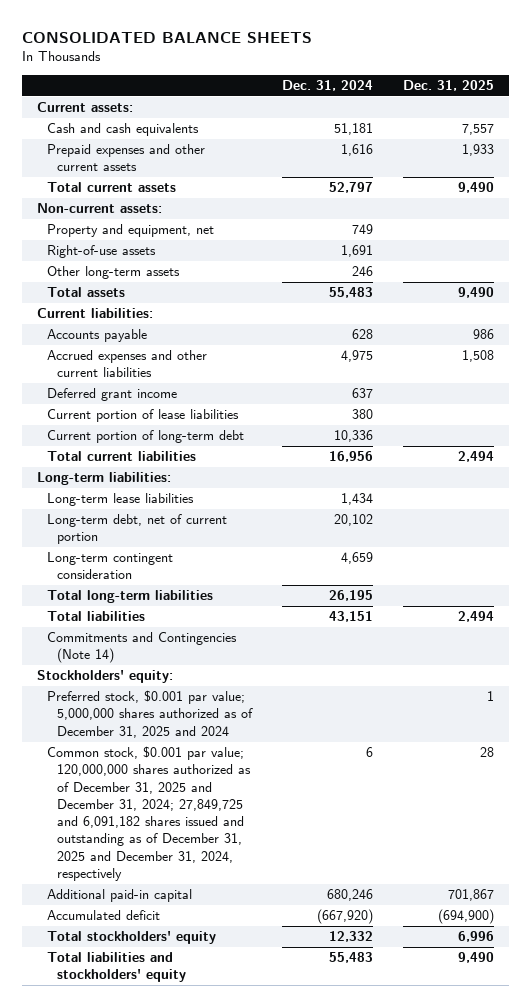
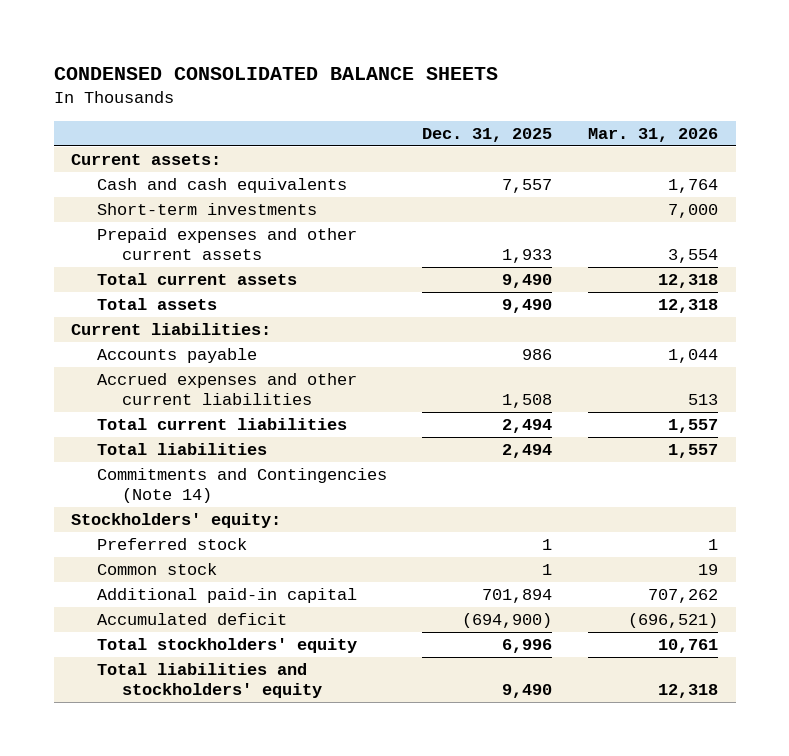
[22,32,313,44] CONSOLIDATED BALANCE SHEETS -> [53,67,498,81] CONDENSED CONSOLIDATED BALANCE SHEETS
[282,79,374,91] Dec. 31, 2024 -> none
none -> [587,127,718,142] Mar. 31, 2026
none -> [96,203,317,216] Short-term investments
[37,203,163,214] Non-current assets: -> none
[47,224,215,238] Property and equipment, net -> none
[47,245,157,259] Right-of-use assets -> none
[47,266,181,280] Other long-term assets -> none
[47,388,178,402] Deferred grant income -> none
[47,409,240,423] Current portion of lease liabilities -> none
[47,430,245,444] Current portion of long-term debt -> none
[37,472,172,486] Long-term liabilities: -> none
[47,493,195,507] Long-term lease liabilities -> none
[47,514,228,545] Long-term debt, net of current portion -> none
[47,552,174,580] Long-term contingent consideration -> none
[47,590,214,604] Total long-term liabilities -> none
[47,746,252,881] Common stock, $0.001 par value; 120,000,000 shares authorized as of December 31, 2025 and December 31, 2024; 27,849,725 and 6,091,182 shares issued and outstanding as of December 31, 2025 and December 31, 2024, respectively -> none
[47,690,254,738] Preferred stock, $0.001 par value; 5,000,000 shares authorized as of December 31, 2025 and 2024 -> [96,538,247,551] Preferred stock
none -> [96,563,217,576] Common stock
[448,889,495,902] 701,867 -> [482,589,553,604] 701,894

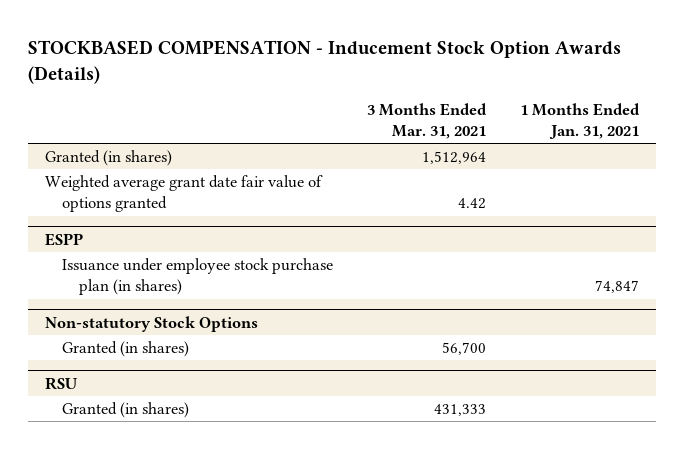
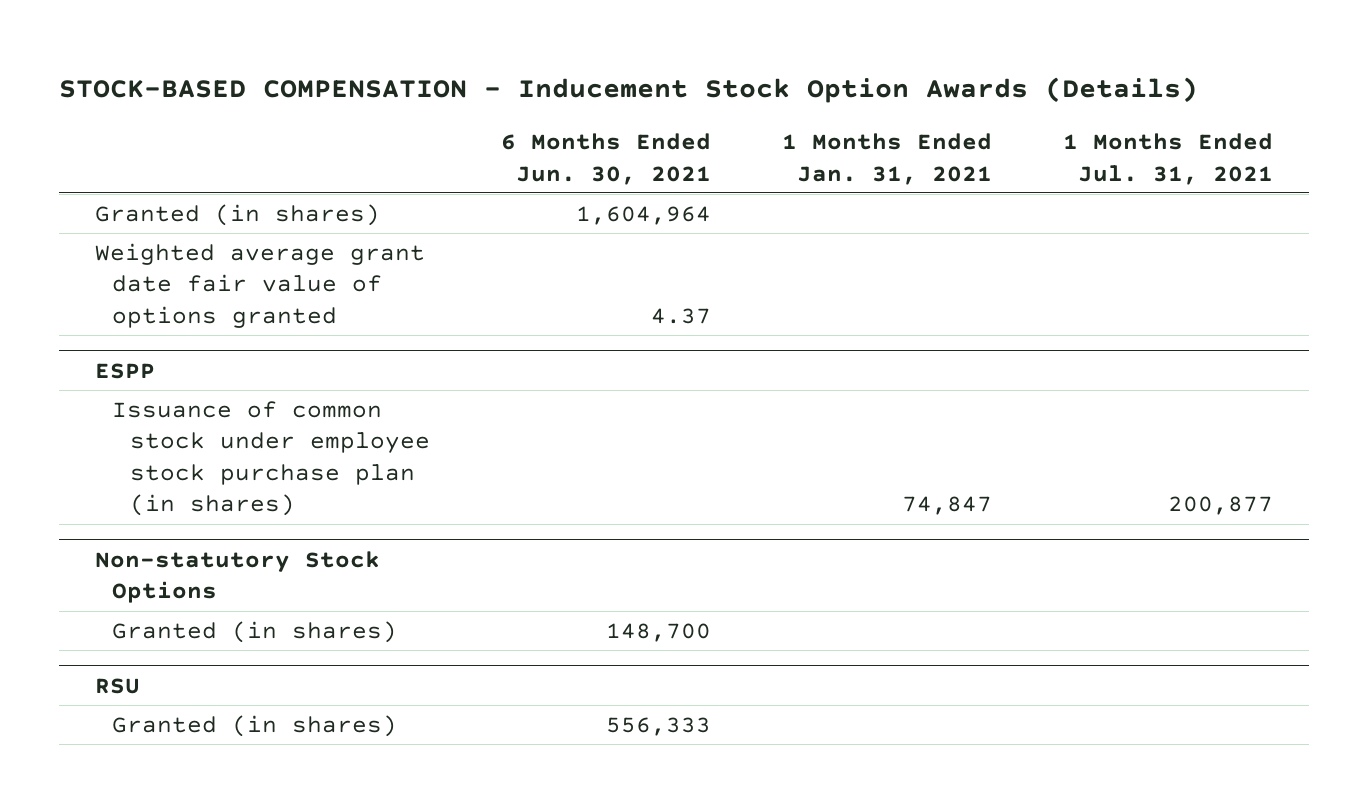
[28,39,622,84] STOCKBASED COMPENSATION - Inducement Stock Option Awards (Details) -> [59,77,1199,104] STOCK-BASED COMPENSATION - Inducement Stock Option Awards (Details)
[366,102,487,139] 3 Months Ended Mar. 31, 2021 -> none
none -> [500,133,711,185] 6 Months Ended Jun. 30, 2021
none -> [1062,133,1273,185] 1 Months Ended Jul. 31, 2021
[61,258,333,296] Issuance under employee stock purchase plan (in shares) -> [112,400,430,517] Issuance of common stock under employee stock purchase plan (in shares)

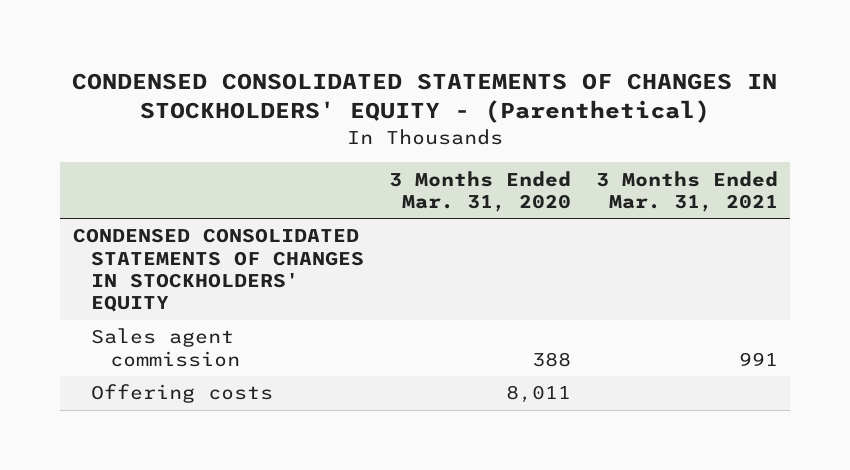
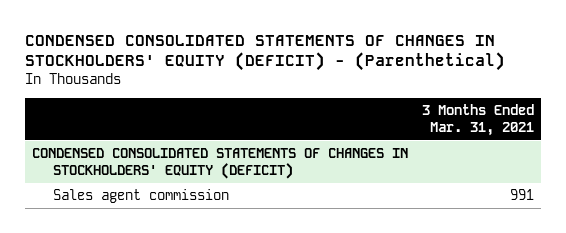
[72,73,778,124] CONDENSED CONSOLIDATED STATEMENTS OF CHANGES IN STOCKHOLDERS' EQUITY - (Parenthetical) -> [25,34,506,72] CONDENSED CONSOLIDATED STATEMENTS OF CHANGES IN STOCKHOLDERS' EQUITY (DEFICIT) - (Parenthetical)
[388,170,571,212] 3 Months Ended Mar. 31, 2020 -> none
[72,228,365,313] CONDENSED CONSOLIDATED STATEMENTS OF CHANGES IN STOCKHOLDERS' EQUITY -> [31,148,408,180] CONDENSED CONSOLIDATED STATEMENTS OF CHANGES IN STOCKHOLDERS' EQUITY (DEFICIT)
[91,384,274,404] Offering costs -> none

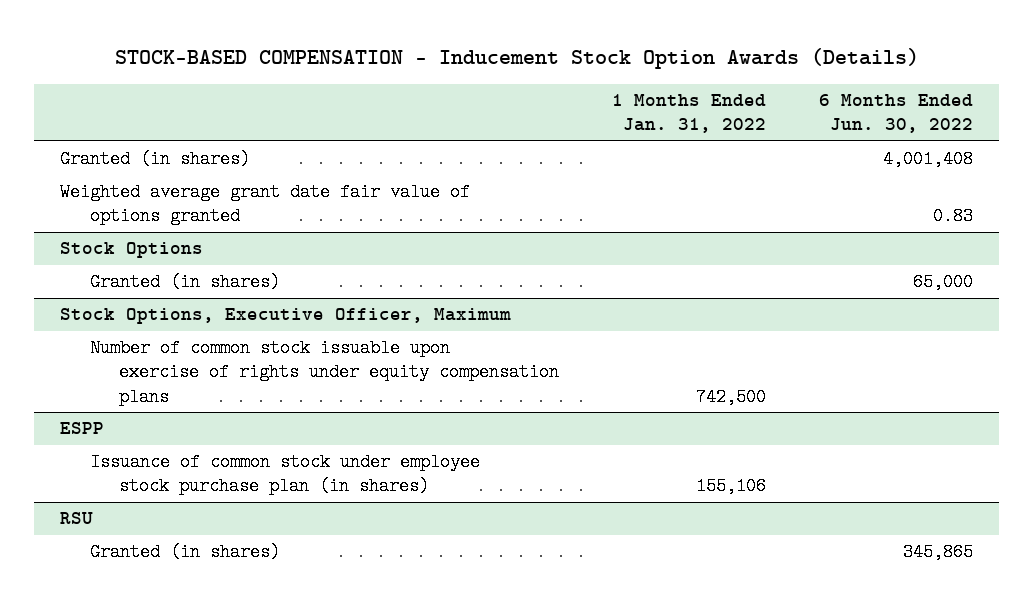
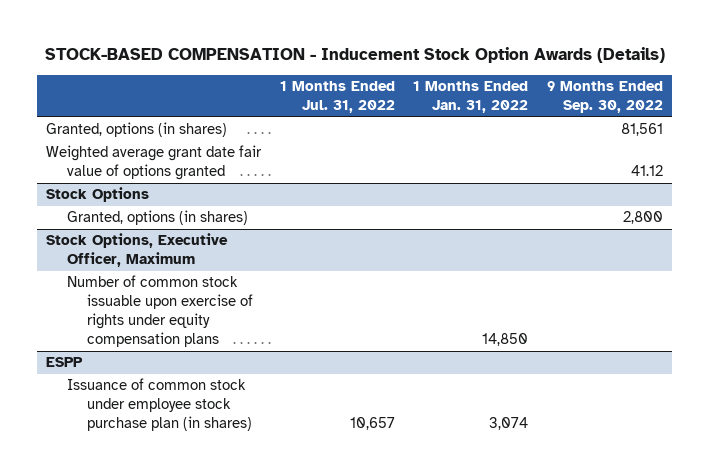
[818,93,973,134] 6 Months Ended Jun. 30, 2022 -> none
none -> [279,81,395,114] 1 Months Ended Jul. 31, 2022
none -> [546,81,663,114] 9 Months Ended Sep. 30, 2022
[60,150,251,169] Granted (in shares) -> [46,122,228,138] Granted, options (in shares)
[89,273,280,292] Granted (in shares) -> [66,210,248,226] Granted, options (in shares)
[696,387,767,406] 742,500 -> [482,333,529,347] 14,850
[60,512,94,525] RSU -> none
[89,543,280,562] Granted (in shares) -> none
[696,477,767,496] 155,106 -> [489,417,529,431] 3,074

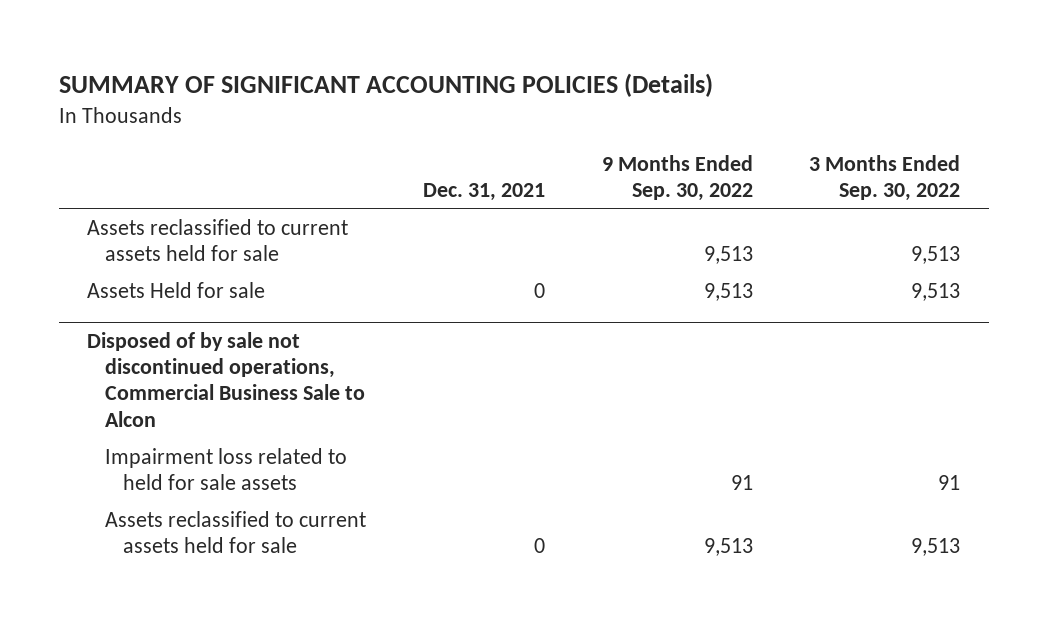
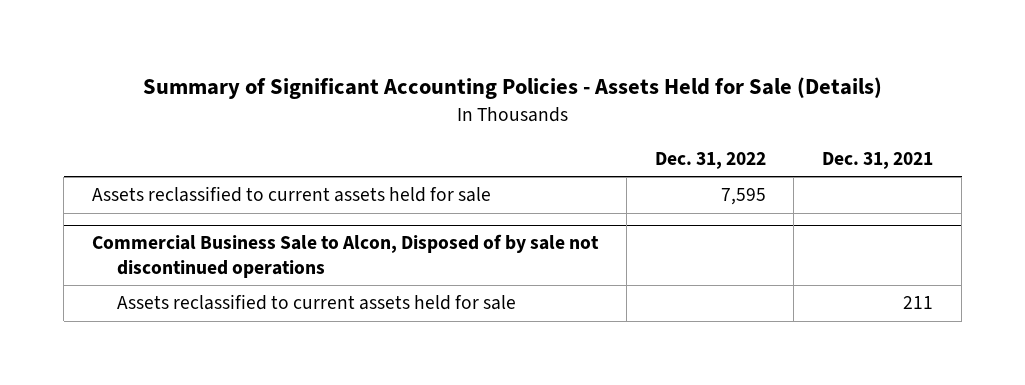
[58,73,713,98] SUMMARY OF SIGNIFICANT ACCOUNTING POLICIES (Details) -> [142,77,882,100] Summary of Significant Accounting Policies - Assets Held for Sale (Details)
[601,154,753,202] 9 Months Ended Sep. 30, 2022 -> none
[809,154,961,202] 3 Months Ended Sep. 30, 2022 -> none
none -> [654,151,766,169] Dec. 31, 2022
[87,281,266,298] Assets Held for sale -> none
[105,447,348,490] Impairment loss related to held for sale assets -> none
[87,331,366,427] Disposed of by sale not discontinued operations, Commercial Business Sale to Alcon -> [92,234,600,278] Commercial Business Sale to Alcon, Disposed of by sale not discontinued operations
[533,537,545,553] 0 -> [903,296,934,310] 211

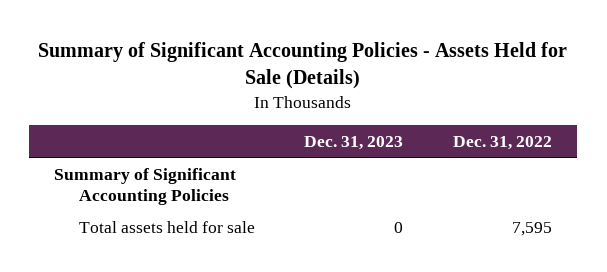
[822,151,934,169] Dec. 31, 2021 -> none
none -> [304,136,404,151] Dec. 31, 2023
[92,234,600,278] Commercial Business Sale to Alcon, Disposed of by sale not discontinued operations -> none
[116,294,516,311] Assets reclassified to current assets held for sale -> none
none -> [54,167,237,206] Summary of Significant Accounting Policies
[92,186,492,203] Assets reclassified to current assets held for sale -> [78,220,255,233] Total assets held for sale

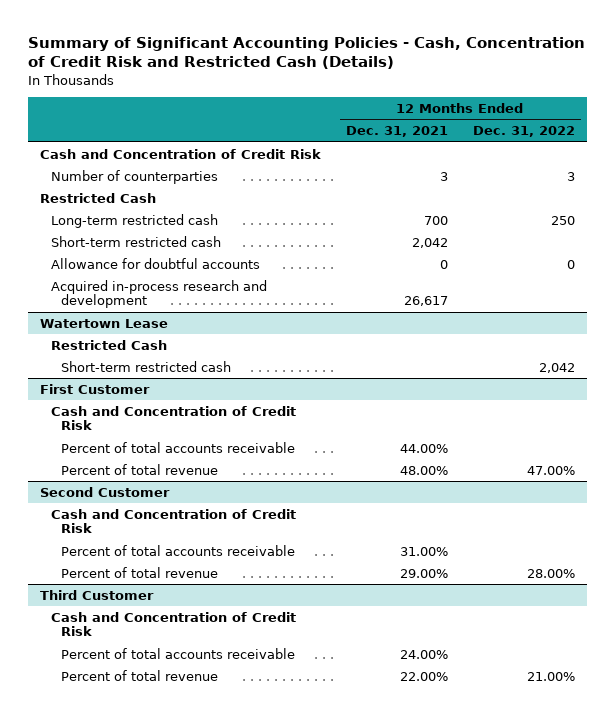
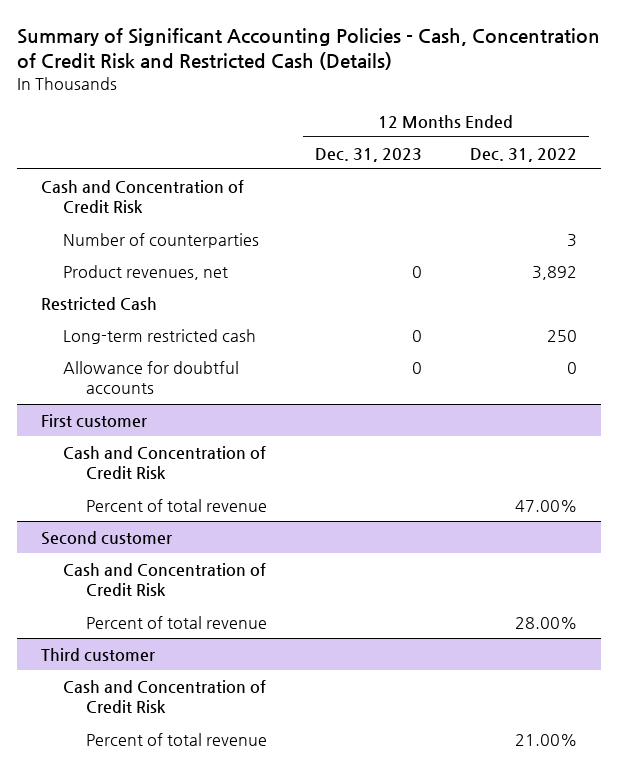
[345,126,448,138] Dec. 31, 2021 -> none
none -> [314,147,422,162] Dec. 31, 2023
none -> [63,264,229,280] Product revenues, net
[50,235,221,247] Short-term restricted cash -> none
[50,279,267,309] Acquired in-process research and development -> none
[40,318,169,328] Watertown Lease -> none
[50,339,167,350] Restricted Cash -> none
[60,360,231,372] Short-term restricted cash -> none
[40,383,151,394] First Customer -> [40,413,147,428] First customer
[60,441,295,453] Percent of total accounts receivable -> none
[40,486,171,497] Second Customer -> [40,530,172,545] Second customer
[60,544,295,556] Percent of total accounts receivable -> none
[40,589,155,600] Third Customer -> [40,647,155,662] Third customer
[60,647,295,659] Percent of total accounts receivable -> none

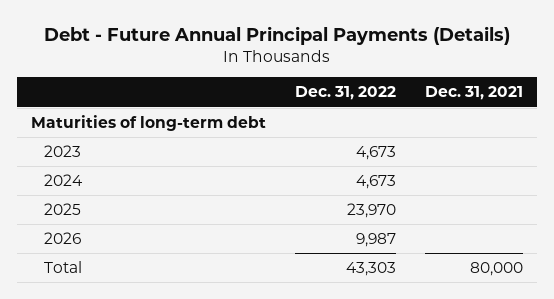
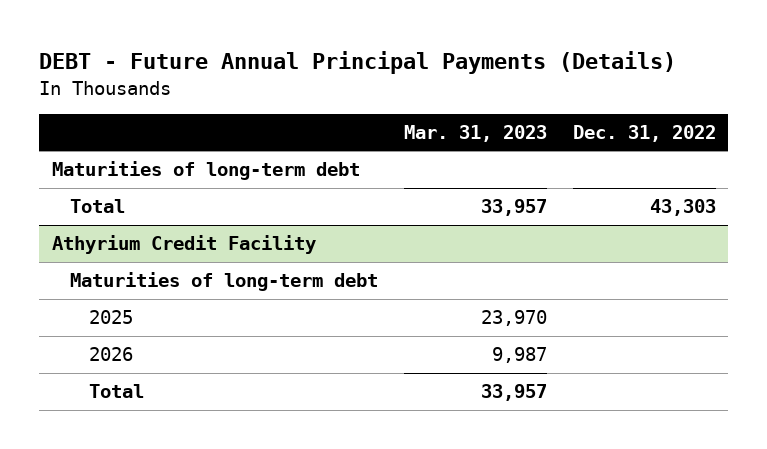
[43,25,510,45] Debt - Future Annual Principal Payments (Details) -> [38,50,676,74] DEBT - Future Annual Principal Payments (Details)
[424,86,523,101] Dec. 31, 2021 -> none
none -> [403,125,547,143] Mar. 31, 2023
[44,145,82,158] 2023 -> none
[44,174,84,187] 2024 -> none
[44,203,82,216] 2025 -> none
[44,232,82,245] 2026 -> none
none -> [51,235,316,255] Athyrium Credit Facility
none -> [70,272,379,292] Maturities of long-term debt
none -> [88,310,133,325] 2025
none -> [88,347,133,362] 2026
none -> [88,384,144,399] Total

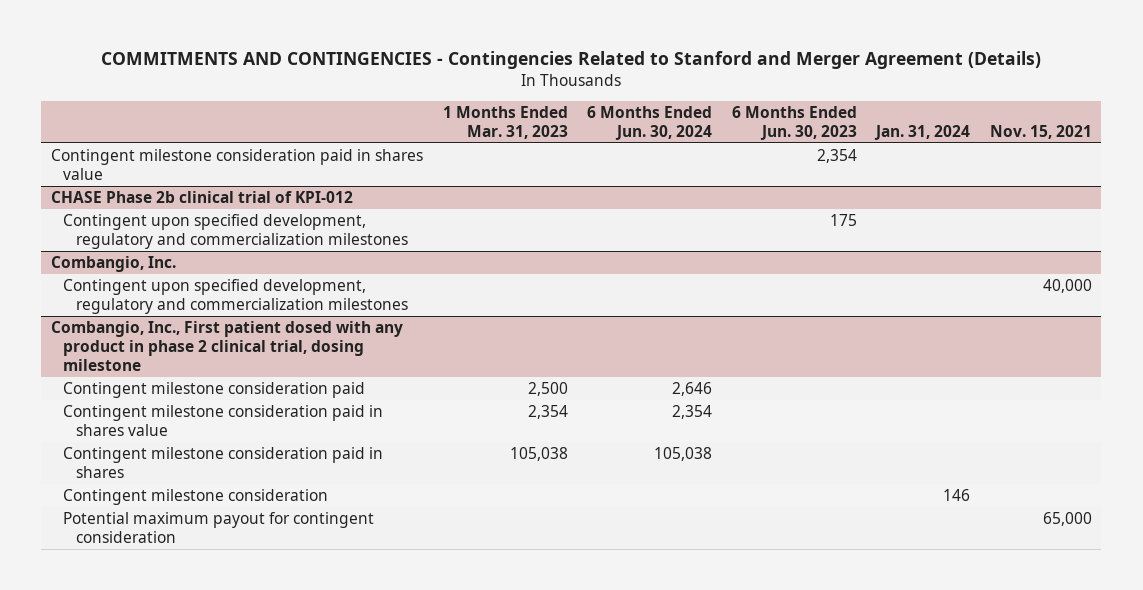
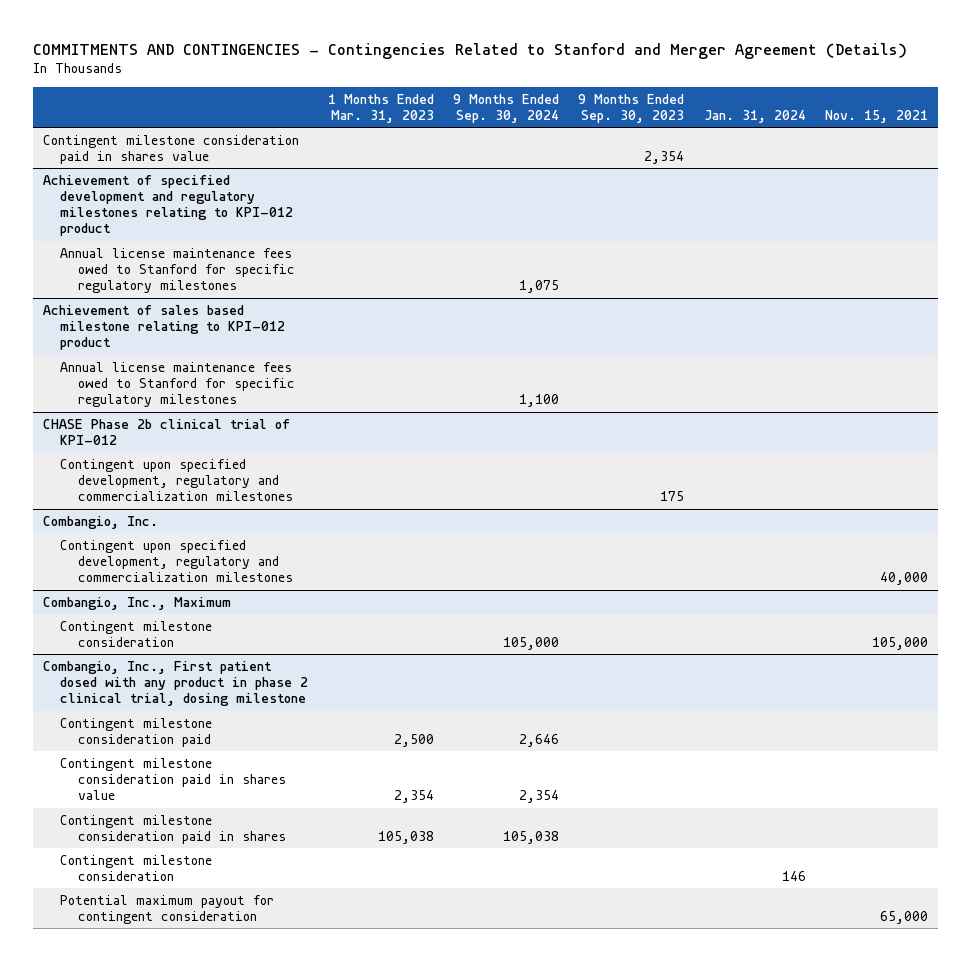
[587,105,713,140] 6 Months Ended Jun. 30, 2024 -> none
[731,105,857,140] 6 Months Ended Jun. 30, 2023 -> none
none -> [452,93,559,124] 9 Months Ended Sep. 30, 2024
none -> [578,93,685,124] 9 Months Ended Sep. 30, 2023
none -> [42,174,294,237] Achievement of specified development and regulatory milestones relating to KPI-012 product
none -> [60,247,295,294] Annual license maintenance fees owed to Stanford for specific regulatory milestones
none -> [42,304,286,351] Achievement of sales based milestone relating to KPI-012 product
none -> [60,361,295,408] Annual license maintenance fees owed to Stanford for specific regulatory milestones
none -> [42,596,231,610] Combangio, Inc., Maximum
none -> [60,620,213,648] Contingent milestone consideration

